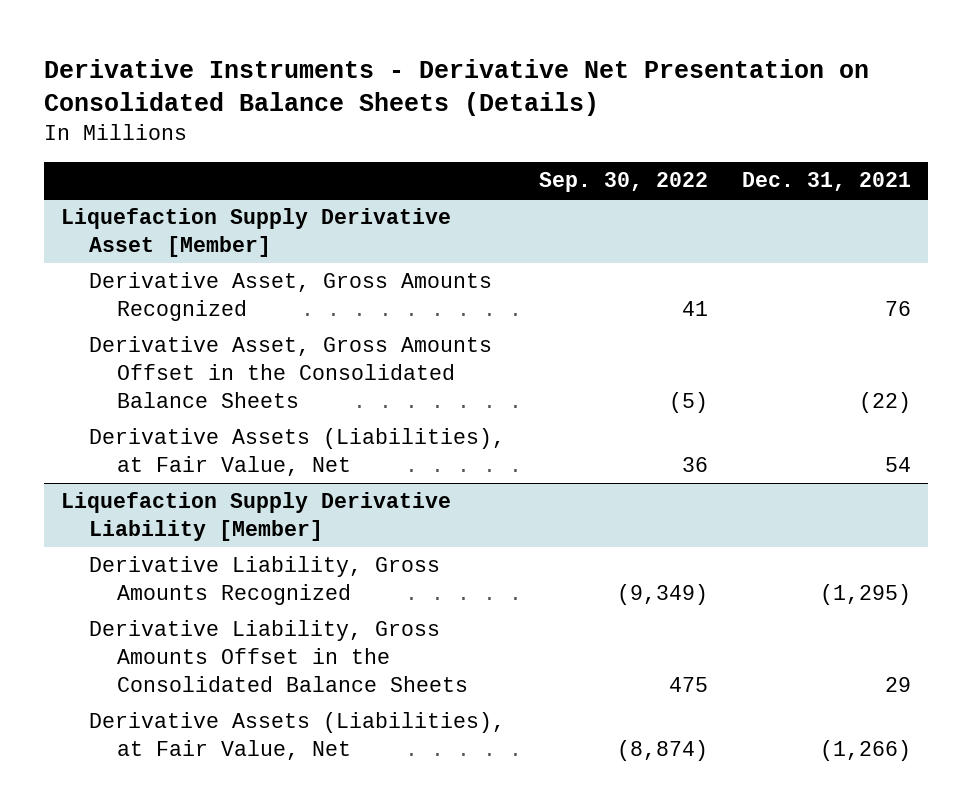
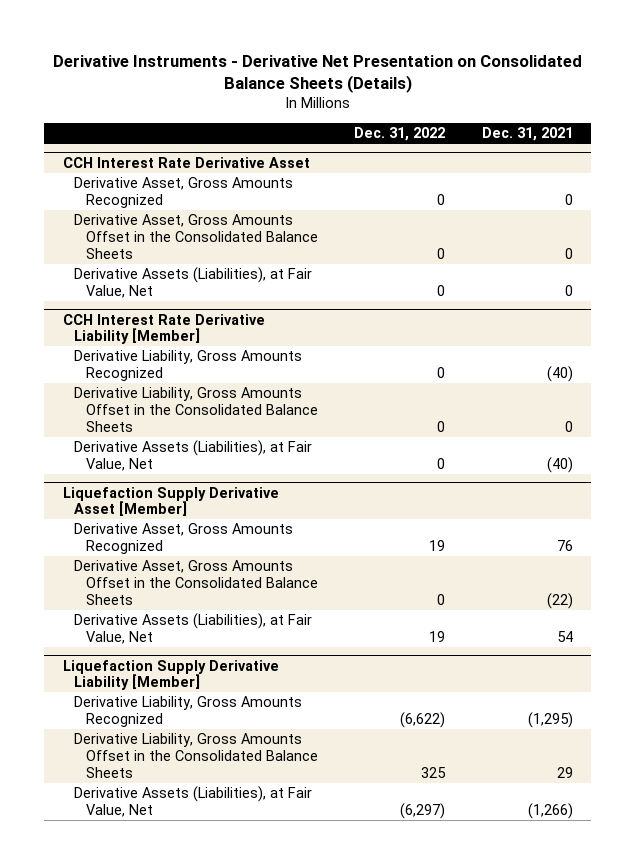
[539,172,709,193] Sep. 30, 2022 -> none
none -> [354,127,446,142] Dec. 31, 2022
none -> [62,156,310,168] CCH Interest Rate Derivative Asset
none -> [74,177,294,208] Derivative Asset, Gross Amounts Recognized
none -> [74,214,318,259] Derivative Asset, Gross Amounts Offset in the Consolidated Balance Sheets
none -> [74,267,313,298] Derivative Assets (Liabilities), at Fair Value, Net
none -> [62,313,265,345] CCH Interest Rate Derivative Liability [Member]
none -> [74,350,303,381] Derivative Liability, Gross Amounts Recognized
none -> [74,387,318,432] Derivative Liability, Gross Amounts Offset in the Consolidated Balance Sheets
none -> [74,440,313,471] Derivative Assets (Liabilities), at Fair Value, Net

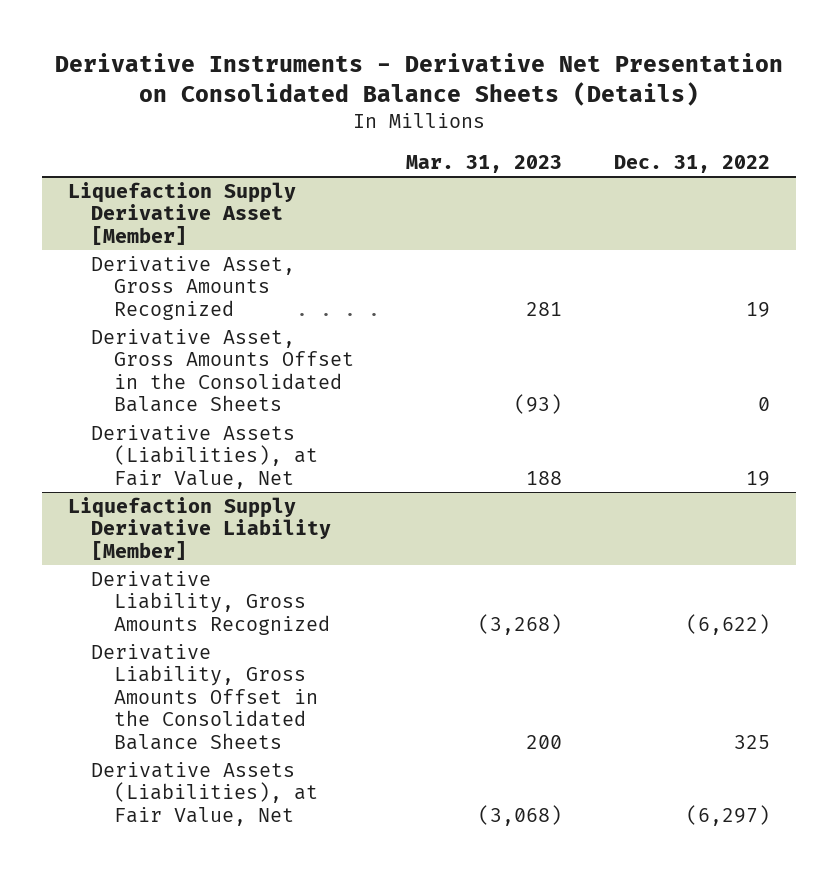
[481,127,573,142] Dec. 31, 2021 -> none
none -> [406,154,563,173] Mar. 31, 2023
[62,156,310,168] CCH Interest Rate Derivative Asset -> none
[74,177,294,208] Derivative Asset, Gross Amounts Recognized -> none
[74,214,318,259] Derivative Asset, Gross Amounts Offset in the Consolidated Balance Sheets -> none
[74,267,313,298] Derivative Assets (Liabilities), at Fair Value, Net -> none
[62,313,265,345] CCH Interest Rate Derivative Liability [Member] -> none
[74,350,303,381] Derivative Liability, Gross Amounts Recognized -> none
[74,387,318,432] Derivative Liability, Gross Amounts Offset in the Consolidated Balance Sheets -> none
[74,440,313,471] Derivative Assets (Liabilities), at Fair Value, Net -> none

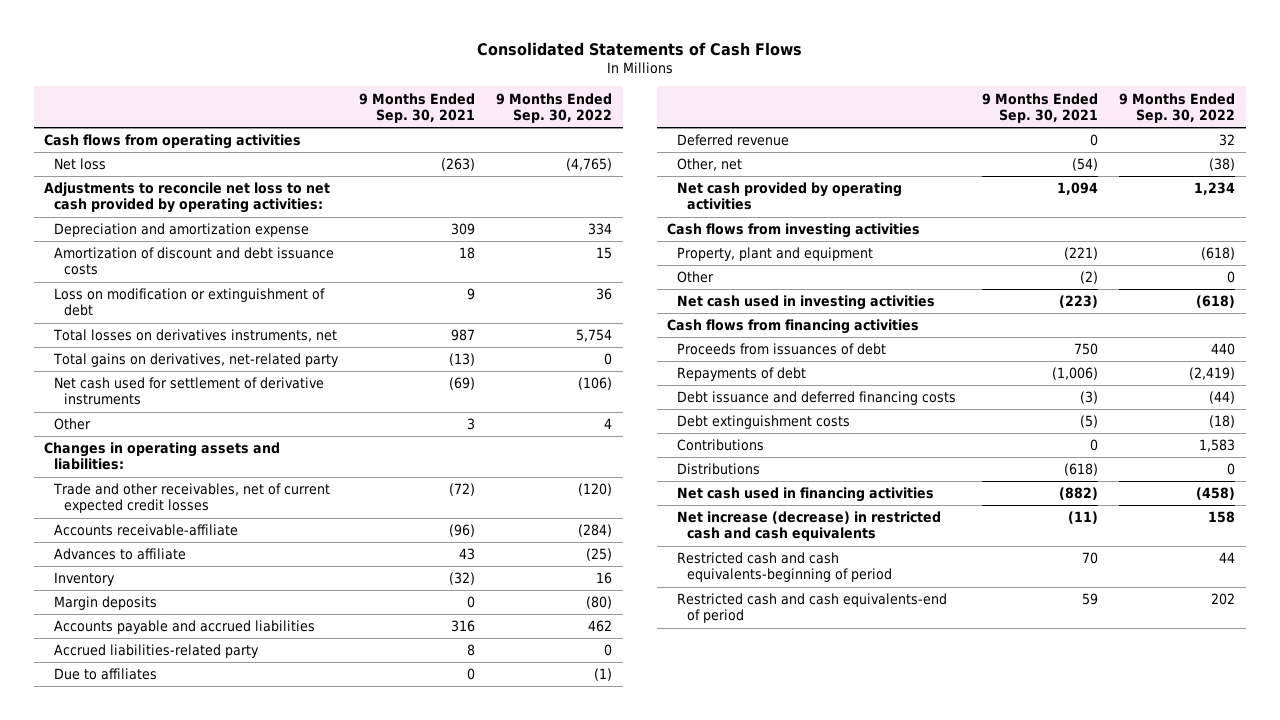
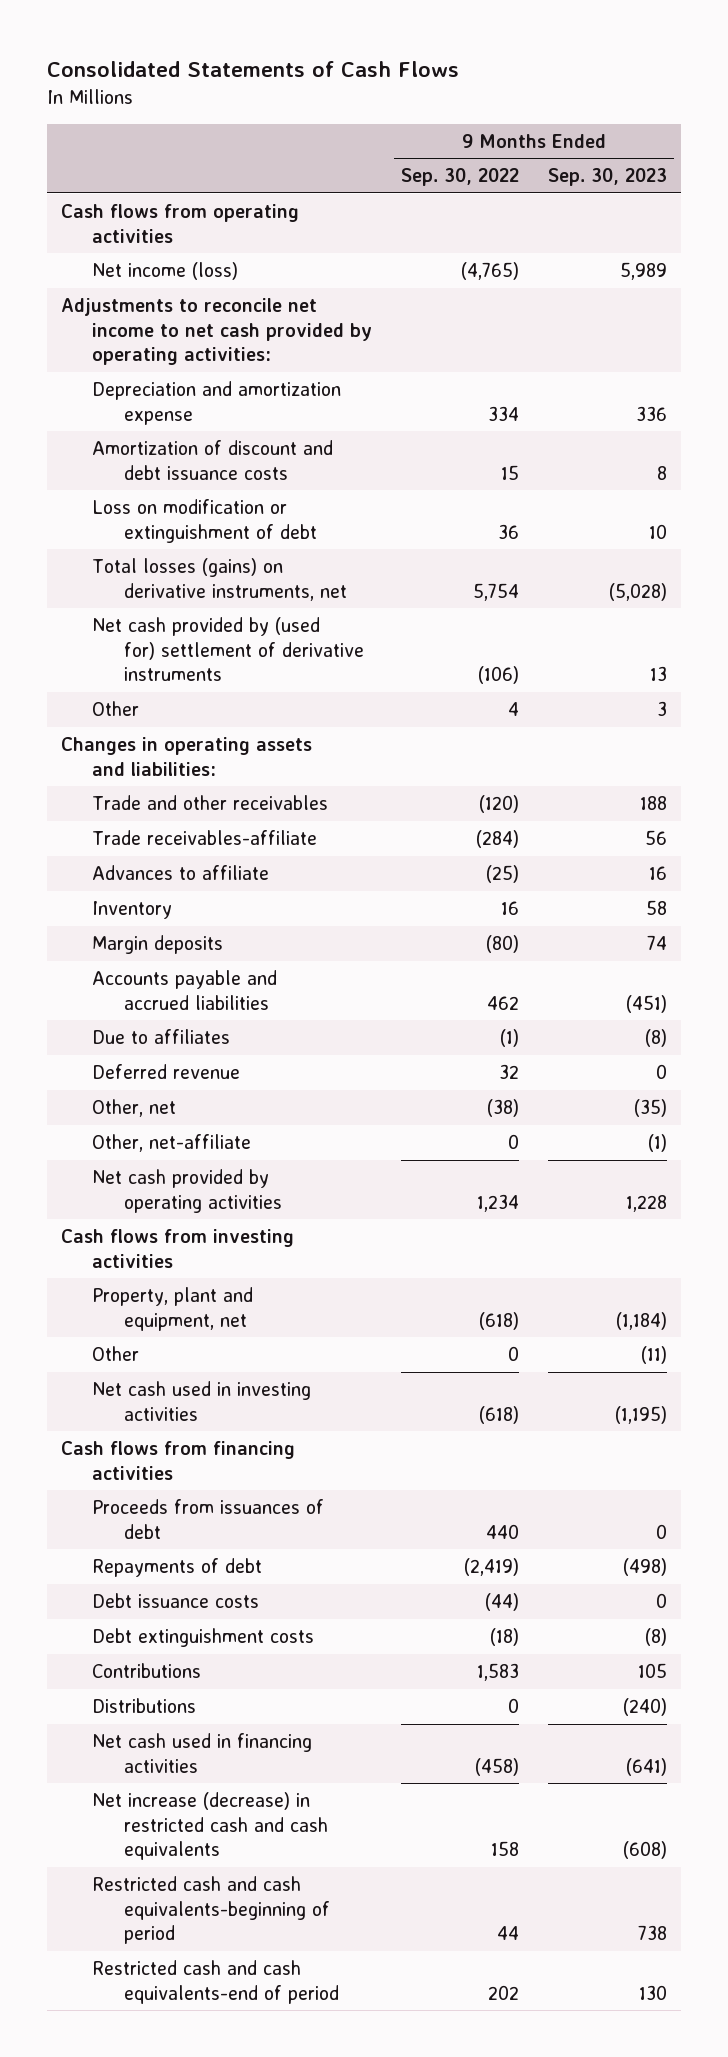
[359,92,476,123] 9 Months Ended Sep. 30, 2021 -> none
none -> [547,168,667,187] Sep. 30, 2023
[53,158,106,171] Net loss -> [92,261,239,280] Net income (loss)
[44,182,331,214] Adjustments to reconcile net loss to net cash provided by operating activities: -> [61,297,373,366] Adjustments to reconcile net income to net cash provided by operating activities:
[52,353,339,368] Total gains on derivatives, net-related party -> none
[52,329,337,343] Total losses on derivatives instruments, net -> [92,557,347,601] Total losses (gains) on derivative instruments, net
[53,377,324,406] Net cash used for settlement of derivative instruments -> [92,616,364,682] Net cash provided by (used for) settlement of derivative instruments
[52,483,330,514] Trade and other receivables, net of current expected credit losses -> none
none -> [92,794,329,810] Trade and other receivables
[53,524,238,537] Accounts receivable-affiliate -> [92,829,318,845] Trade receivables-affiliate
[53,644,259,659] Accrued liabilities-related party -> none
none -> [92,1133,252,1152] Other, net-affiliate
[677,247,874,262] Property, plant and equipment -> [92,1286,254,1331] Property, plant and equipment, net
[677,391,957,406] Debt issuance and deferred financing costs -> [92,1592,260,1608] Debt issuance costs

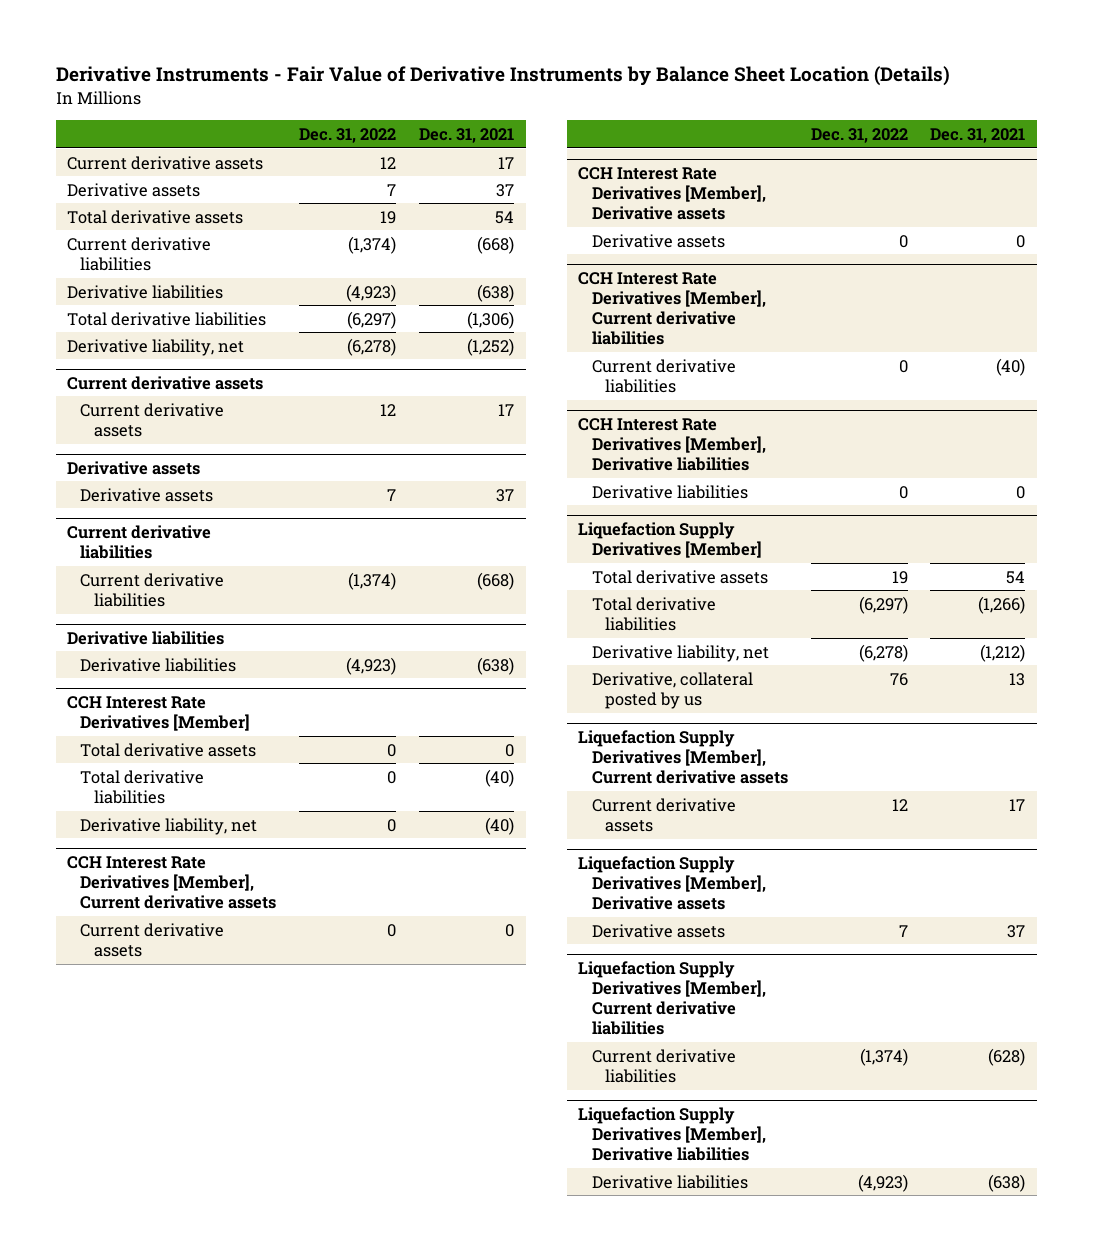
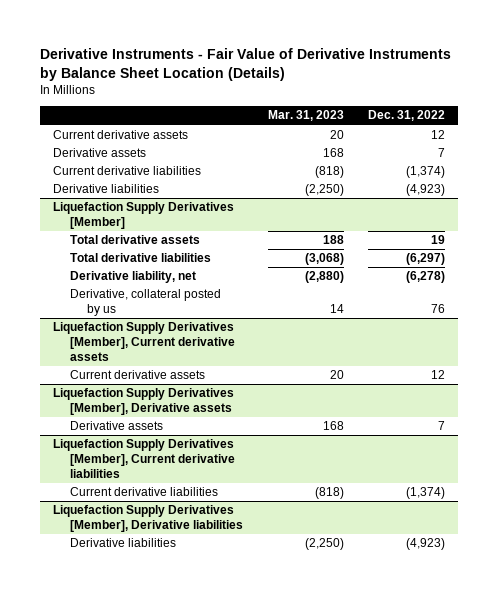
[419,127,515,143] Dec. 31, 2021 -> none
none -> [267,110,344,122] Mar. 31, 2023
[67,209,244,224] Total derivative assets -> none
[67,311,267,326] Total derivative liabilities -> none
[67,338,245,356] Derivative liability, net -> none
[67,375,264,390] Current derivative assets -> none
[80,402,225,437] Current derivative assets -> none
[67,460,201,475] Derivative assets -> none
[80,487,214,502] Derivative assets -> none
[67,524,212,559] Current derivative liabilities -> none
[80,572,225,607] Current derivative liabilities -> none
[67,630,225,645] Derivative liabilities -> none
[80,657,237,672] Derivative liabilities -> none
[67,695,251,731] CCH Interest Rate Derivatives [Member] -> none
[80,742,257,757] Total derivative assets -> none
[80,769,205,804] Total derivative liabilities -> none
[80,817,258,835] Derivative liability, net -> none
[67,855,277,910] CCH Interest Rate Derivatives [Member], Current derivative assets -> none
[80,922,225,957] Current derivative assets -> none
[578,166,766,221] CCH Interest Rate Derivatives [Member], Derivative assets -> none
[591,233,725,248] Derivative assets -> none
[578,271,766,346] CCH Interest Rate Derivatives [Member], Current derivative liabilities -> none
[591,358,736,393] Current derivative liabilities -> none
[578,417,766,472] CCH Interest Rate Derivatives [Member], Derivative liabilities -> none
[591,484,748,499] Derivative liabilities -> none

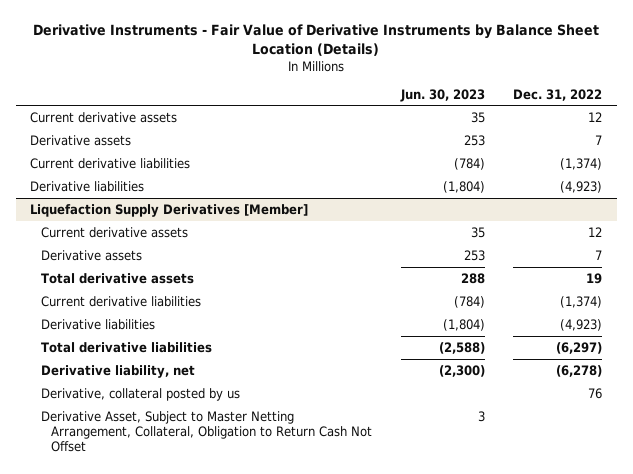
[267,110,344,122] Mar. 31, 2023 -> none
none -> [399,88,485,102] Jun. 30, 2023
[52,322,235,362] Liquefaction Supply Derivatives [Member], Current derivative assets -> none
[52,388,234,416] Liquefaction Supply Derivatives [Member], Derivative assets -> none
[52,439,235,479] Liquefaction Supply Derivatives [Member], Current derivative liabilities -> none
[69,235,200,245] Total derivative assets -> [40,272,194,284] Total derivative assets
[52,505,243,533] Liquefaction Supply Derivatives [Member], Derivative liabilities -> none
[69,253,211,263] Total derivative liabilities -> [40,341,212,353] Total derivative liabilities
[69,271,196,284] Derivative liability, net -> [40,364,195,378] Derivative liability, net
[69,289,221,317] Derivative, collateral posted by us -> [40,387,240,401] Derivative, collateral posted by us
none -> [40,410,372,453] Derivative Asset, Subject to Master Netting Arrangement, Collateral, Obligation to Return Cash Not Offset

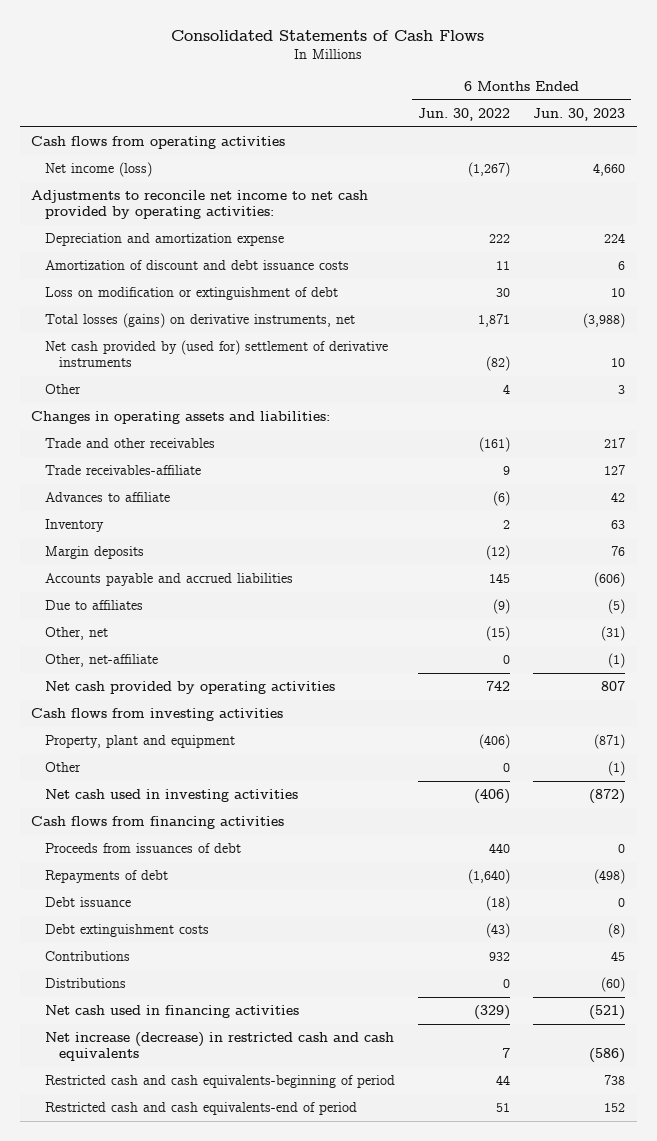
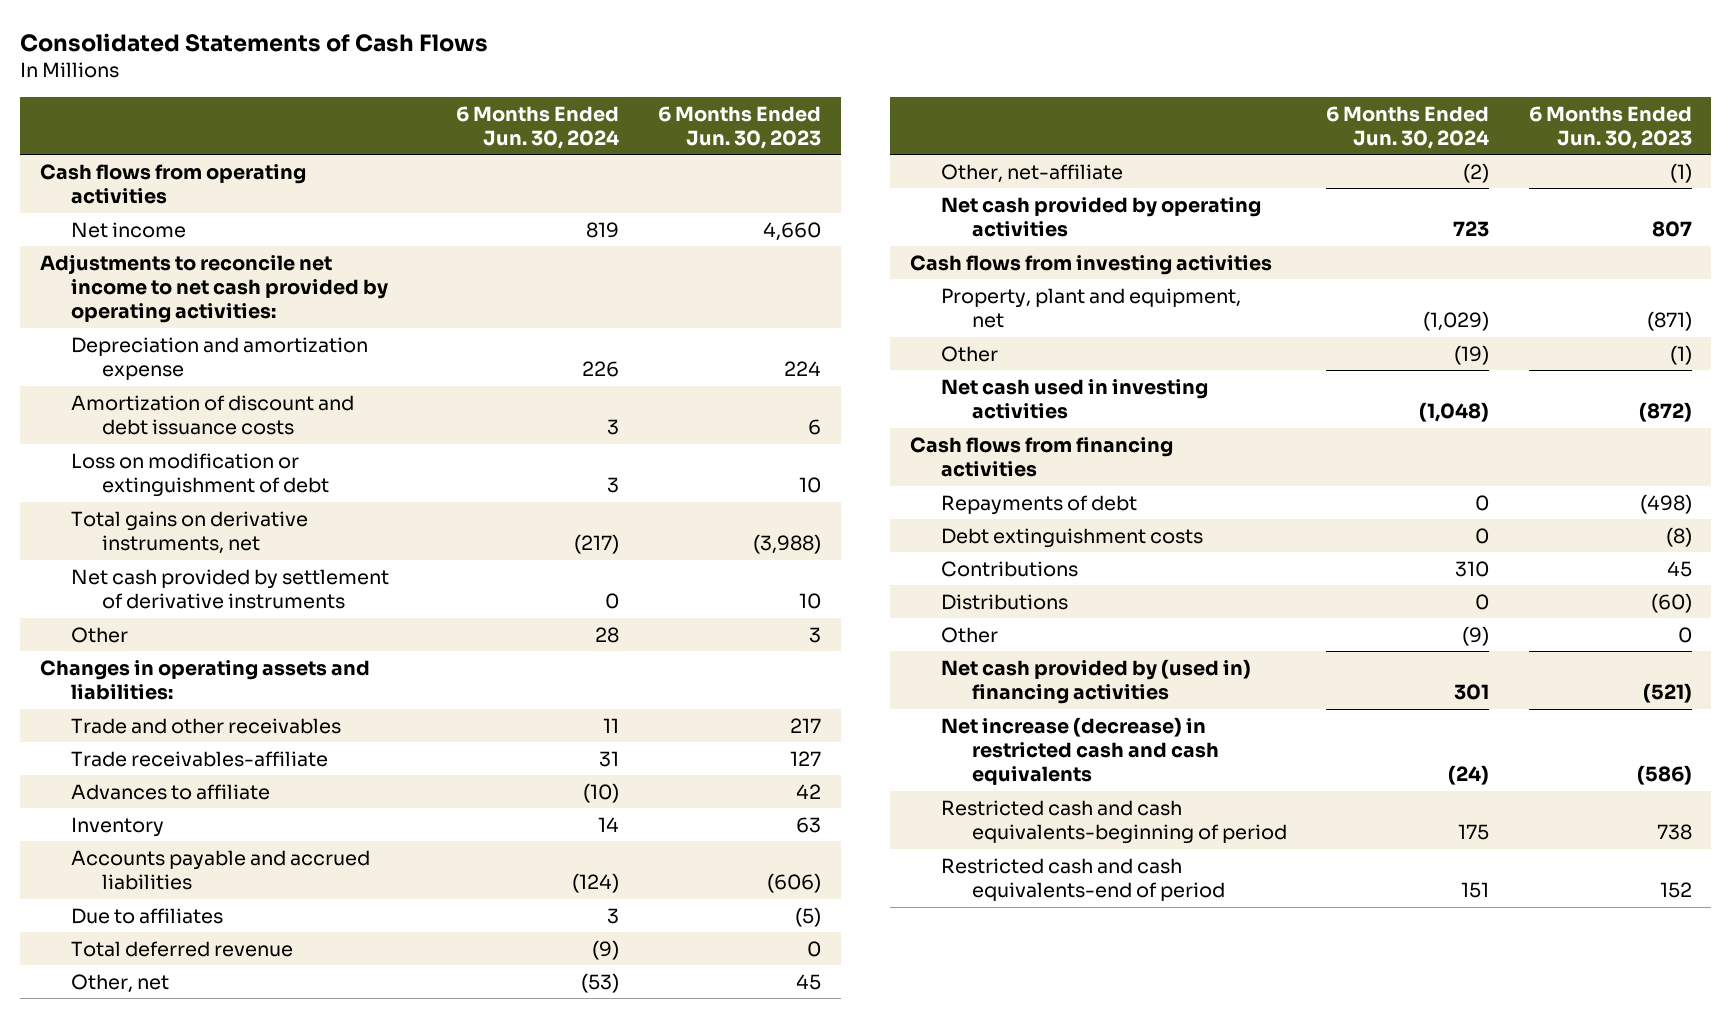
[418,107,511,121] Jun. 30, 2022 -> none
none -> [456,105,620,149] 6 Months Ended Jun. 30, 2024
[45,162,153,178] Net income (loss) -> [70,221,186,238] Net income
[45,313,356,329] Total losses (gains) on derivative instruments, net -> [70,510,308,555] Total gains on derivative instruments, net
[45,340,389,368] Net cash provided by (used for) settlement of derivative instruments -> [70,568,389,610] Net cash provided by settlement of derivative instruments
[45,546,145,560] Margin deposits -> none
none -> [70,940,293,957] Total deferred revenue
[601,626,626,642] (31) -> [796,973,822,990] 45
[45,735,236,749] Property, plant and equipment -> [941,287,1242,329] Property, plant and equipment, net
[45,843,242,854] Proceeds from issuances of debt -> none
[45,897,132,908] Debt issuance -> none
none -> [941,626,999,643] Other
[45,1005,300,1019] Net cash used in financing activities -> [941,658,1252,705] Net cash provided by (used in) financing activities

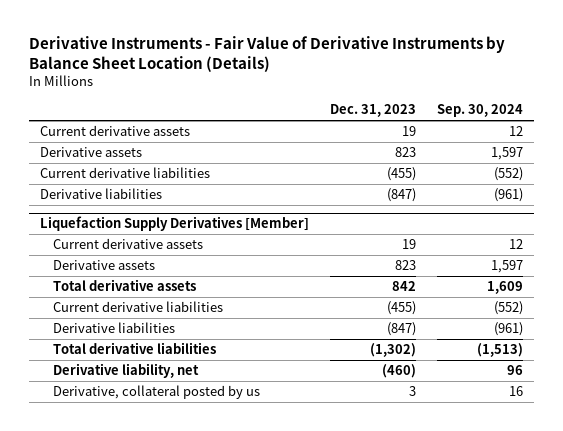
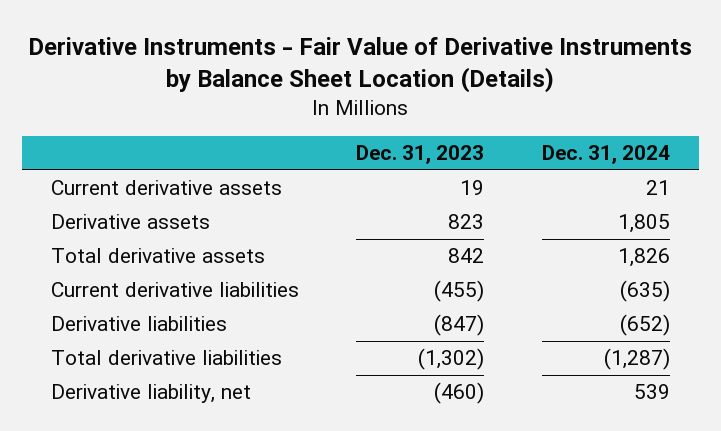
[437,104,524,118] Sep. 30, 2024 -> none
none -> [542,145,671,165] Dec. 31, 2024
[39,167,210,179] Current derivative liabilities -> none
[39,188,162,200] Derivative liabilities -> none
[39,216,309,232] Liquefaction Supply Derivatives [Member] -> none
[52,238,203,250] Current derivative assets -> none
[52,260,155,271] Derivative assets -> none
[52,385,260,400] Derivative, collateral posted by us -> none

